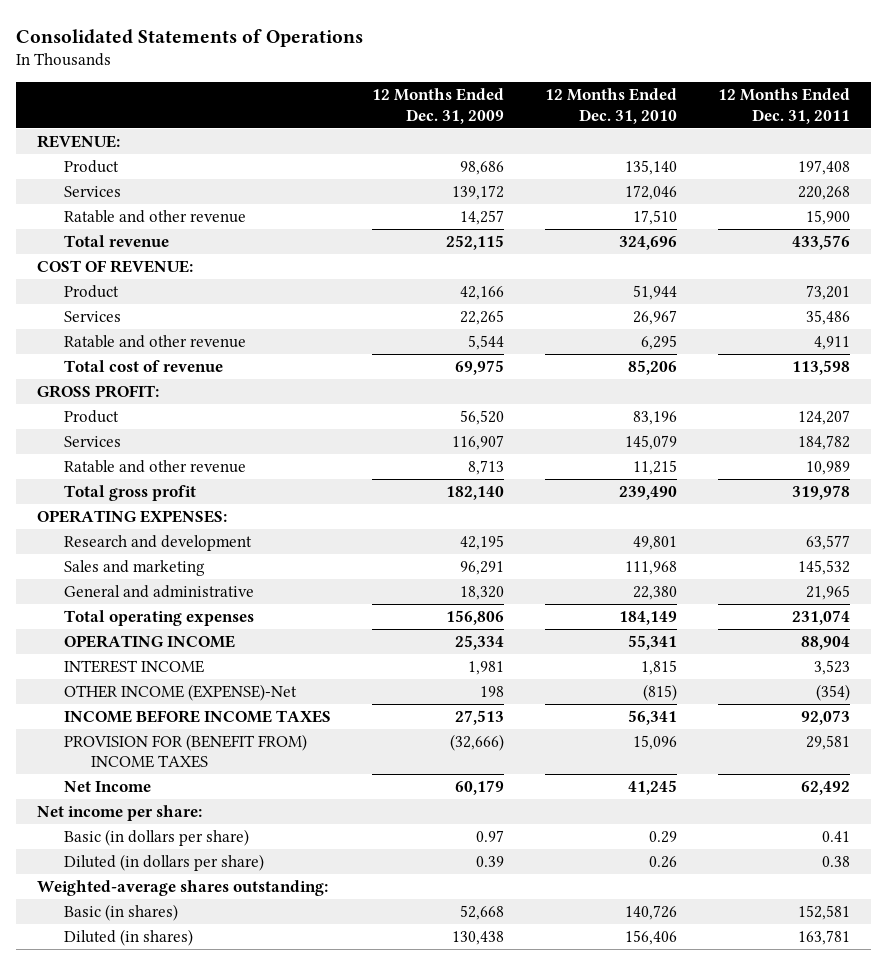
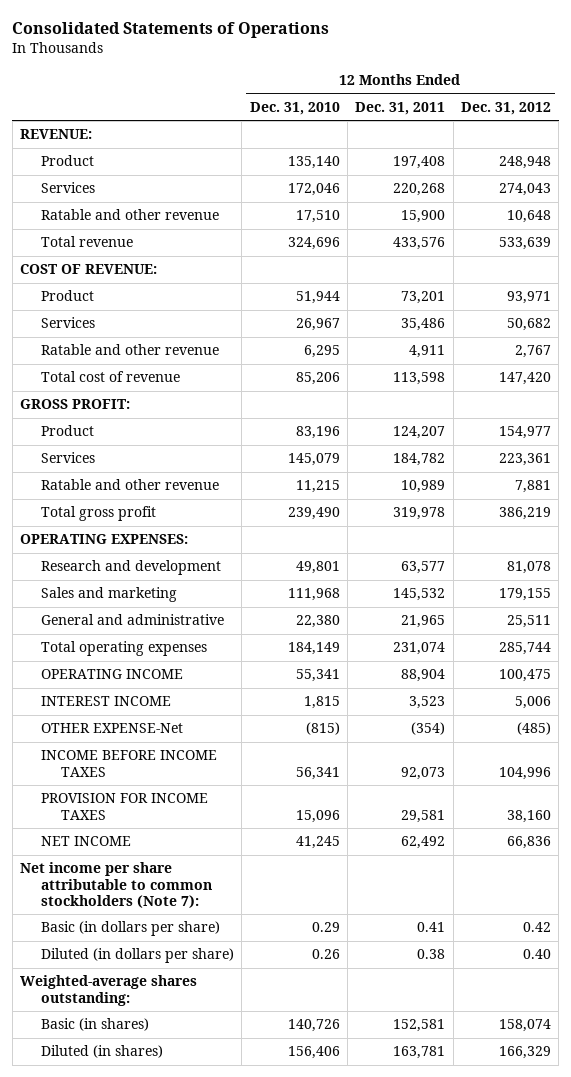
[372,88,505,124] 12 Months Ended Dec. 31, 2009 -> none
none -> [460,102,551,116] Dec. 31, 2012
[63,683,297,701] OTHER INCOME (EXPENSE)-Net -> [40,723,183,734] OTHER EXPENSE-Net
[63,733,307,769] PROVISION FOR (BENEFIT FROM) INCOME TAXES -> [40,793,208,820] PROVISION FOR INCOME TAXES
[63,780,151,792] Net Income -> [40,836,131,847] NET INCOME
[36,804,202,821] Net income per share: -> [20,862,212,909] Net income per share attributable to common stockholders (Note 7):

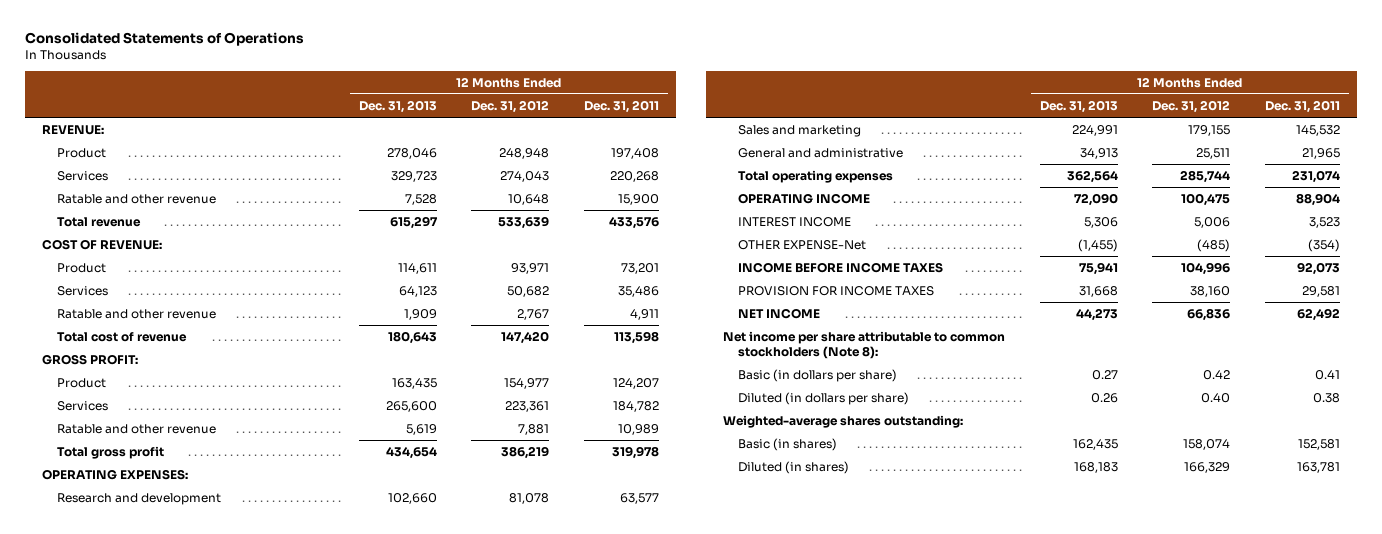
[249,102,340,116] Dec. 31, 2010 -> none
none -> [358,99,437,113] Dec. 31, 2013
[20,862,212,909] Net income per share attributable to common stockholders (Note 7): -> [723,331,1006,359] Net income per share attributable to common stockholders (Note 8):

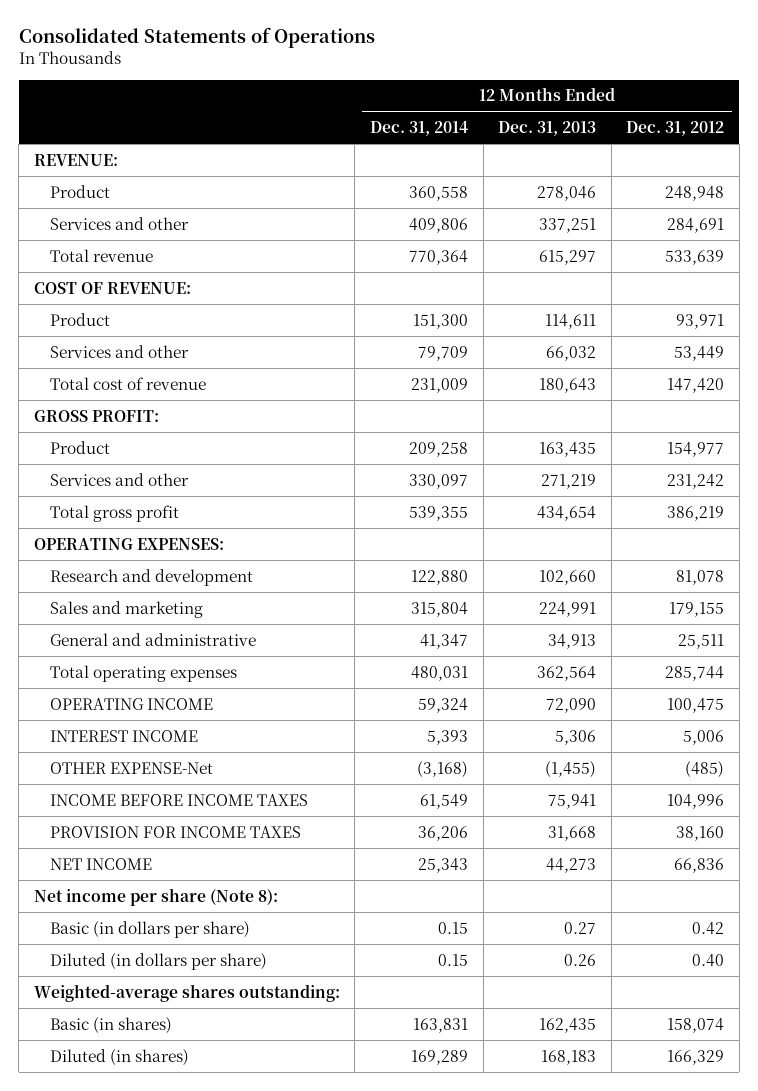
[584,99,660,113] Dec. 31, 2011 -> none
none -> [369,121,468,137] Dec. 31, 2014
[56,194,216,205] Ratable and other revenue -> none
[56,171,108,182] Services -> [50,216,190,230] Services and other
[390,171,437,183] 329,723 -> [539,217,597,233] 337,251
[500,171,550,183] 274,043 -> [667,217,725,233] 284,691
[56,309,216,320] Ratable and other revenue -> none
[56,286,108,297] Services -> [50,344,190,358] Services and other
[398,286,437,298] 64,123 -> [546,345,597,361] 66,032
[507,286,550,298] 50,682 -> [674,345,725,361] 53,449
[56,424,216,435] Ratable and other revenue -> none
[56,401,108,412] Services -> [50,472,190,486] Services and other
[385,401,437,413] 265,600 -> [541,473,597,489] 271,219
[505,401,550,413] 223,361 -> [667,473,725,489] 231,242
[723,331,1006,359] Net income per share attributable to common stockholders (Note 8): -> [33,887,278,906] Net income per share (Note 8):

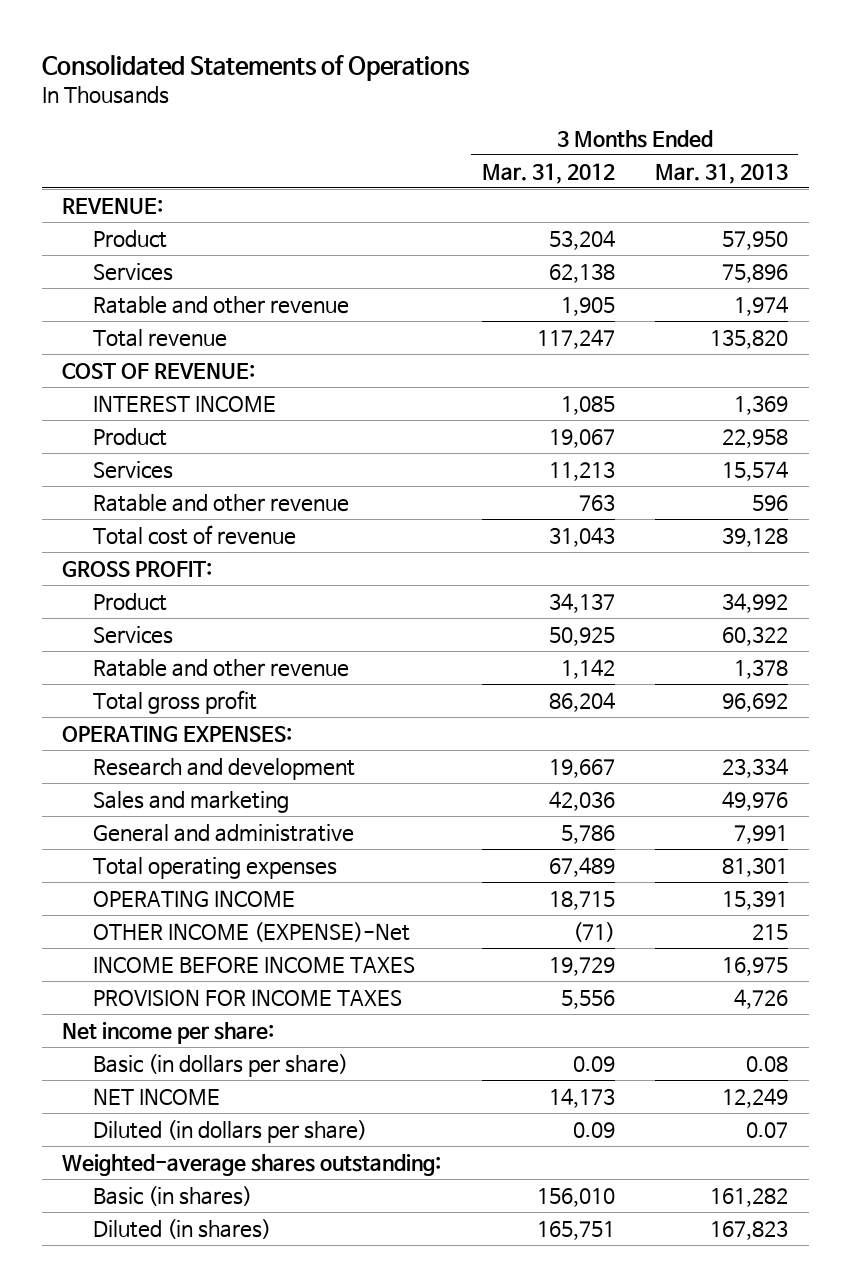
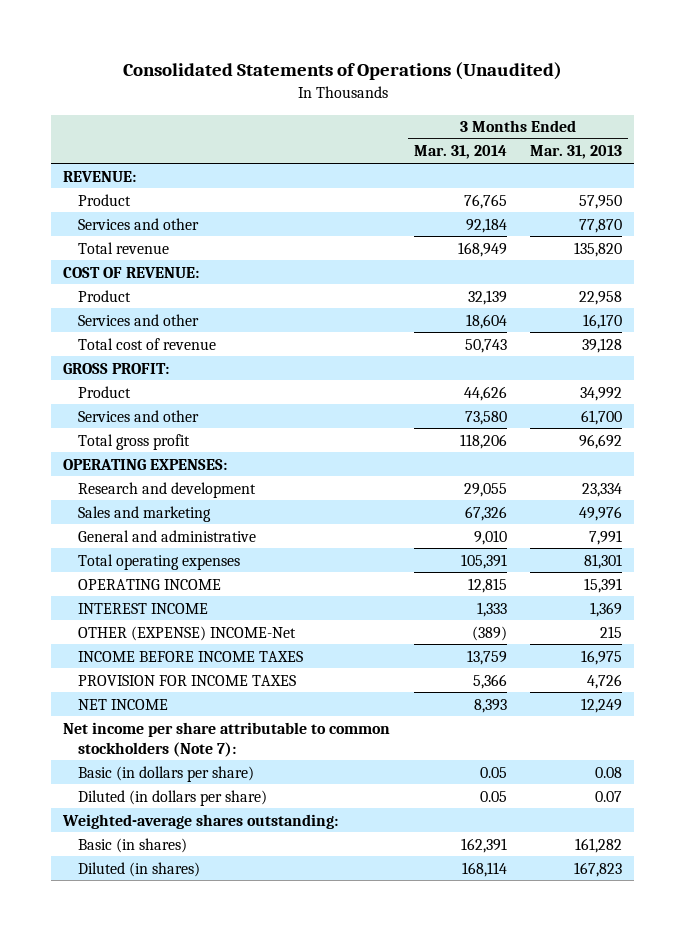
[41,54,470,81] Consolidated Statements of Operations -> [122,62,562,81] Consolidated Statements of Operations (Unaudited)
[481,162,615,184] Mar. 31, 2012 -> none
none -> [413,145,507,160] Mar. 31, 2014
[92,262,173,281] Services -> none
[92,295,349,314] Ratable and other revenue -> none
none -> [78,217,200,230] Services and other
[92,460,173,479] Services -> none
[92,493,349,512] Ratable and other revenue -> none
none -> [78,313,200,326] Services and other
[92,625,173,644] Services -> none
[92,658,349,677] Ratable and other revenue -> none
none -> [78,409,200,422] Services and other
[92,394,276,412] INTEREST INCOME -> [78,602,209,614] INTEREST INCOME
[92,921,410,942] OTHER INCOME (EXPENSE)-Net -> [78,625,297,641] OTHER (EXPENSE) INCOME-Net
[61,1021,274,1044] Net income per share: -> none
none -> [63,721,391,757] Net income per share attributable to common stockholders (Note 7):
[92,1053,348,1077] Basic (in dollars per share) -> [78,765,255,782] Basic (in dollars per share)

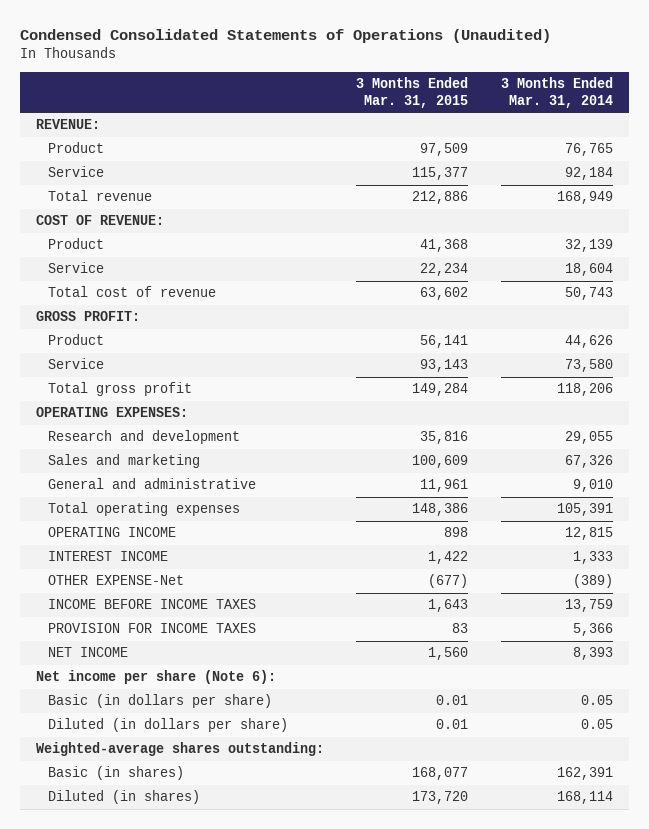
[122,62,562,81] Consolidated Statements of Operations (Unaudited) -> [19,29,551,44] Condensed Consolidated Statements of Operations (Unaudited)
[530,145,623,160] Mar. 31, 2013 -> none
none -> [356,77,469,108] 3 Months Ended Mar. 31, 2015
[78,217,200,230] Services and other -> [47,166,104,178] Service
[78,313,200,326] Services and other -> [47,262,104,274] Service
[78,409,200,422] Services and other -> [47,358,104,370] Service
[78,625,297,641] OTHER (EXPENSE) INCOME-Net -> [47,575,184,586] OTHER EXPENSE-Net
[63,721,391,757] Net income per share attributable to common stockholders (Note 7): -> [35,670,276,685] Net income per share (Note 6):

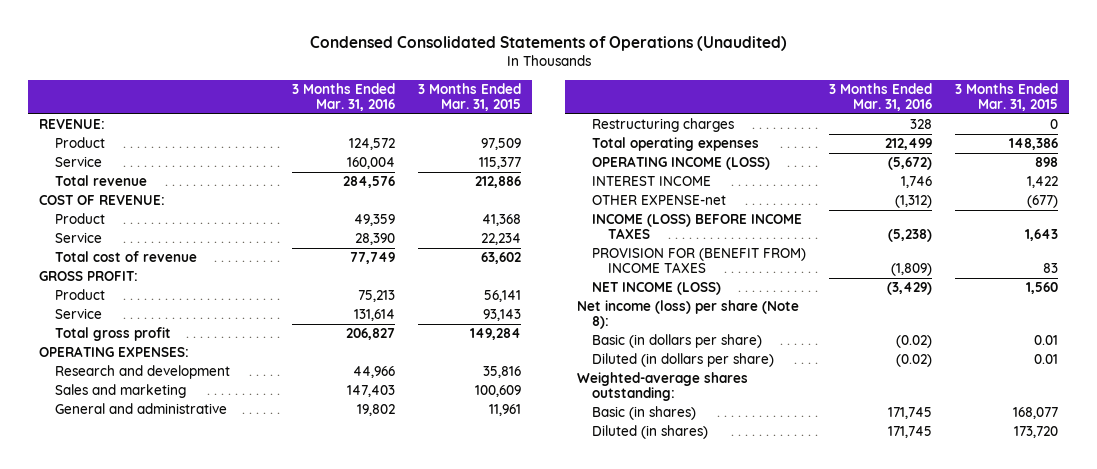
[500,77,613,108] 3 Months Ended Mar. 31, 2014 -> none
none -> [291,82,395,112] 3 Months Ended Mar. 31, 2016
none -> [592,118,735,133] Restructuring charges
[47,527,176,538] OPERATING INCOME -> [592,156,771,171] OPERATING INCOME (LOSS)
[47,575,184,586] OTHER EXPENSE-Net -> [592,195,727,206] OTHER EXPENSE-net
[47,599,256,610] INCOME BEFORE INCOME TAXES -> [592,214,803,240] INCOME (LOSS) BEFORE INCOME TAXES
[47,623,256,634] PROVISION FOR INCOME TAXES -> [592,248,807,274] PROVISION FOR (BENEFIT FROM) INCOME TAXES
[47,647,128,658] NET INCOME -> [592,282,722,296] NET INCOME (LOSS)
[35,670,276,685] Net income per share (Note 6): -> [576,300,799,330] Net income (loss) per share (Note 8):

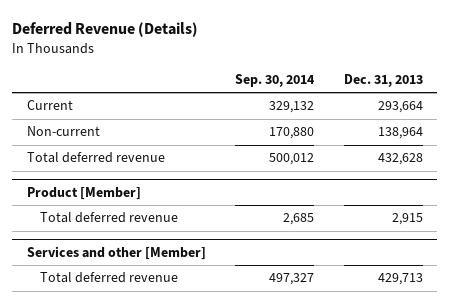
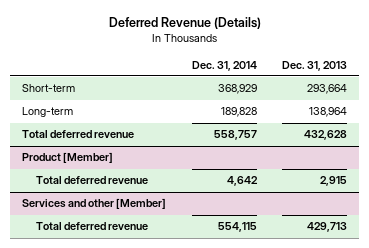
[235,74,316,88] Sep. 30, 2014 -> none
none -> [191,60,257,71] Dec. 31, 2014
[26,100,73,111] Current -> [22,84,76,93] Short-term
[26,126,100,137] Non-current -> [22,107,74,118] Long-term

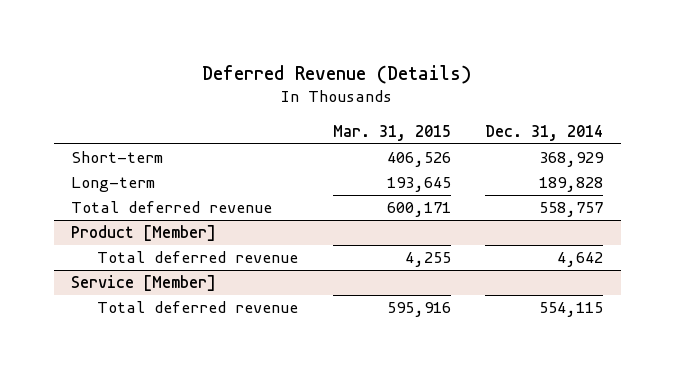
[281,60,347,71] Dec. 31, 2013 -> none
none -> [332,124,451,141] Mar. 31, 2015
[22,198,167,210] Services and other [Member] -> [71,275,217,292] Service [Member]

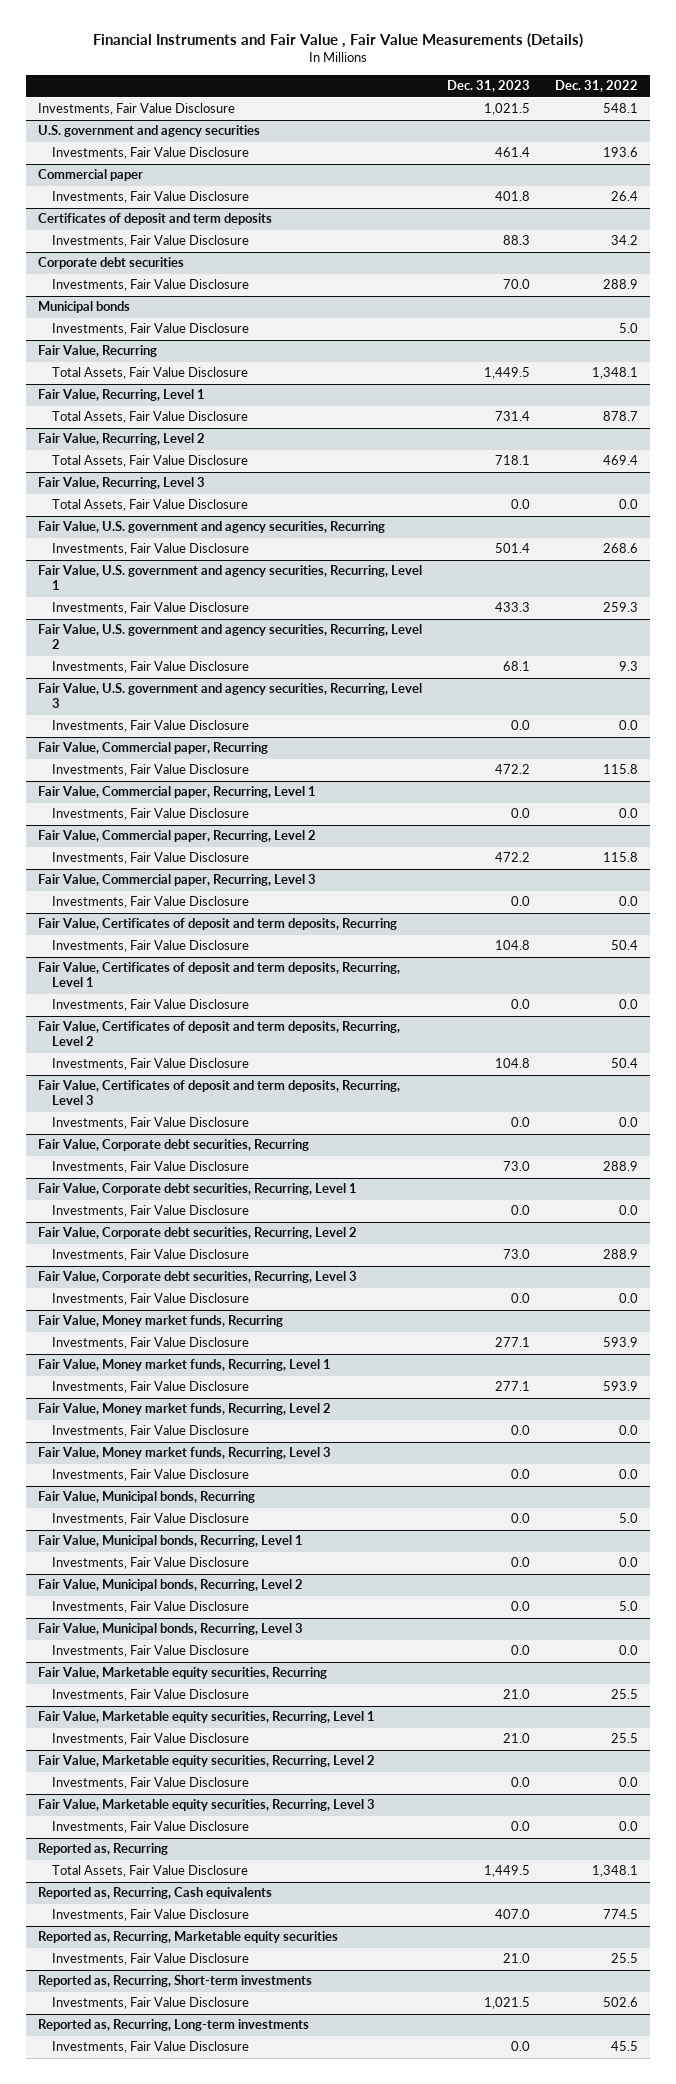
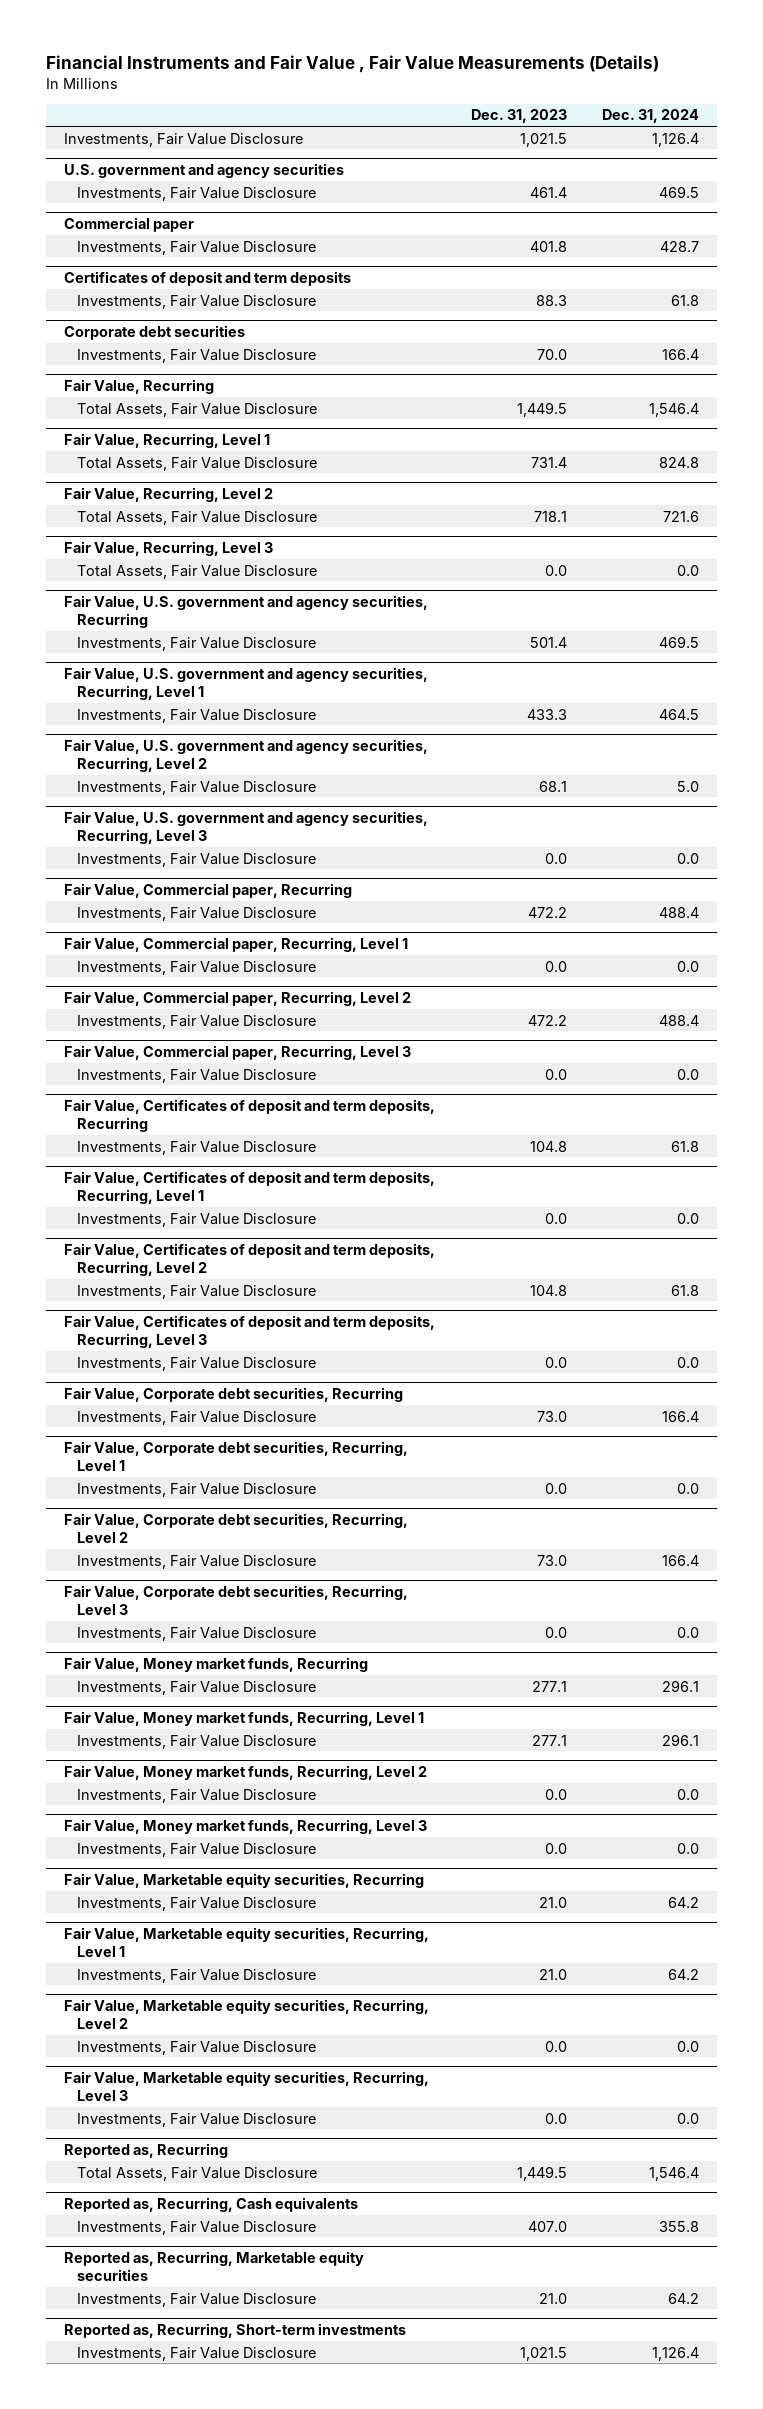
[554,80,638,93] Dec. 31, 2022 -> none
none -> [602,109,700,124] Dec. 31, 2024
[38,301,131,314] Municipal bonds -> none
[51,323,249,336] Investments, Fair Value Disclosure -> none
[38,1491,256,1504] Fair Value, Municipal bonds, Recurring -> none
[51,1513,249,1526] Investments, Fair Value Disclosure -> none
[38,1535,304,1548] Fair Value, Municipal bonds, Recurring, Level 1 -> none
[51,1557,249,1570] Investments, Fair Value Disclosure -> none
[38,1579,304,1592] Fair Value, Municipal bonds, Recurring, Level 2 -> none
[51,1601,249,1614] Investments, Fair Value Disclosure -> none
[38,1623,304,1636] Fair Value, Municipal bonds, Recurring, Level 3 -> none
[51,1645,249,1658] Investments, Fair Value Disclosure -> none
[38,2019,310,2032] Reported as, Recurring, Long-term investments -> none
[51,2041,249,2054] Investments, Fair Value Disclosure -> none

